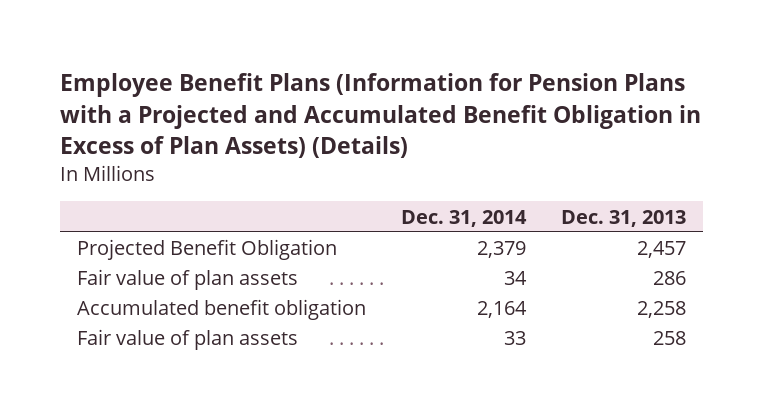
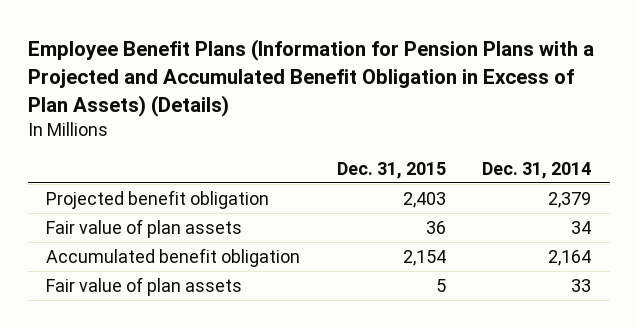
[560,209,686,227] Dec. 31, 2013 -> none
none -> [336,161,446,179] Dec. 31, 2015
[77,239,338,261] Projected Benefit Obligation -> [45,189,269,209] Projected benefit obligation

